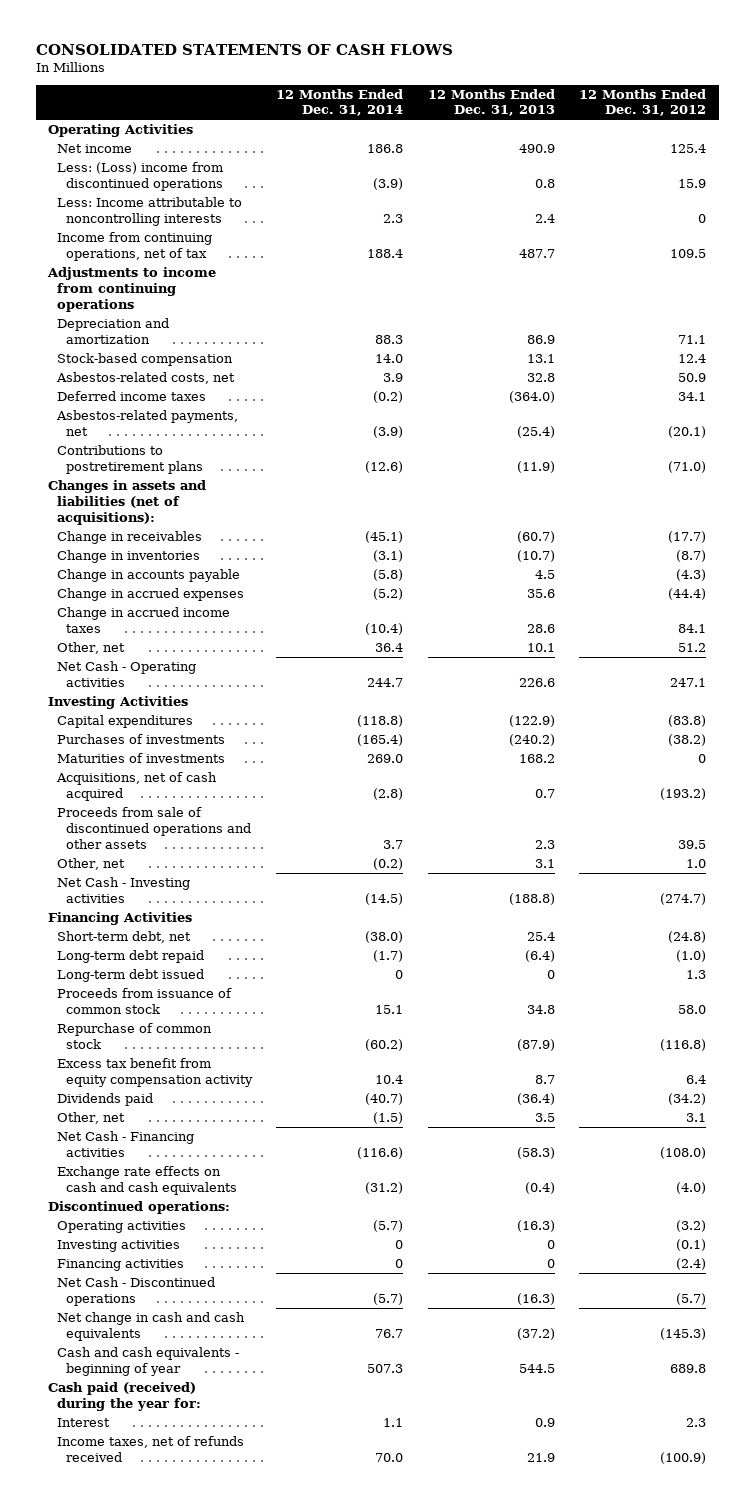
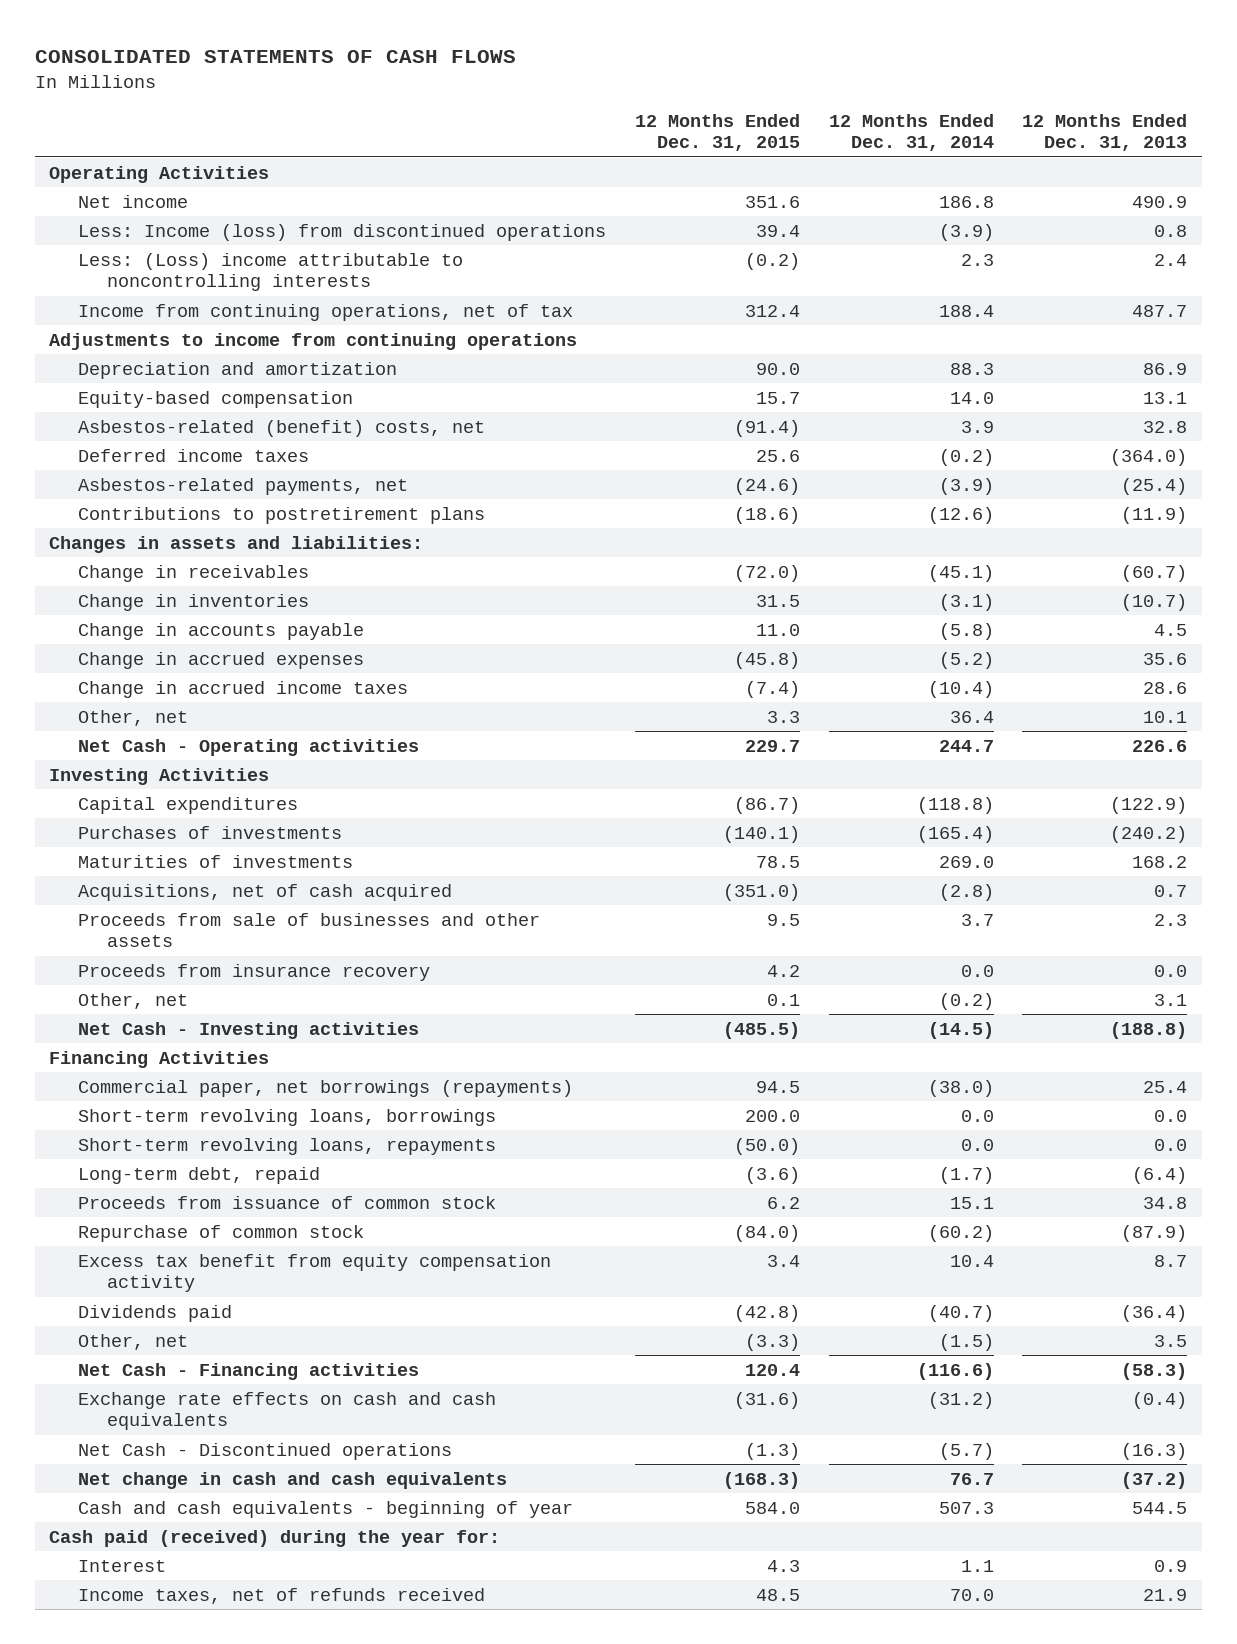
[579,88,707,117] 12 Months Ended Dec. 31, 2012 -> none
none -> [634,114,800,152] 12 Months Ended Dec. 31, 2015
[56,162,223,191] Less: (Loss) income from discontinued operations -> [78,223,607,241] Less: Income (loss) from discontinued operations
[56,197,242,226] Less: Income attributable to noncontrolling interests -> [78,252,464,291] Less: (Loss) income attributable to noncontrolling interests
[56,353,233,367] Stock-based compensation -> [78,390,354,408] Equity-based compensation
[55,372,235,385] Asbestos-related costs, net -> [78,419,486,437] Asbestos-related (benefit) costs, net
[48,480,207,525] Changes in assets and liabilities (net of acquisitions): -> [49,535,424,553] Changes in assets and liabilities:
[56,807,251,849] Proceeds from sale of discontinued operations and other assets -> [78,912,541,947] Proceeds from sale of businesses and other assets
none -> [78,963,431,981] Proceeds from insurance recovery
[56,969,204,983] Long-term debt issued -> none
[56,931,191,944] Short-term debt, net -> [78,1079,574,1097] Commercial paper, net borrowings (repayments)
none -> [78,1108,497,1126] Short-term revolving loans, borrowings
none -> [78,1137,497,1155] Short-term revolving loans, repayments
[56,950,204,964] Long-term debt repaid -> [78,1166,321,1184] Long-term debt, repaid
[48,1201,231,1215] Discontinued operations: -> none
[56,1221,186,1234] Operating activities -> none
[56,1240,180,1253] Investing activities -> none
[56,1259,184,1272] Financing activities -> none

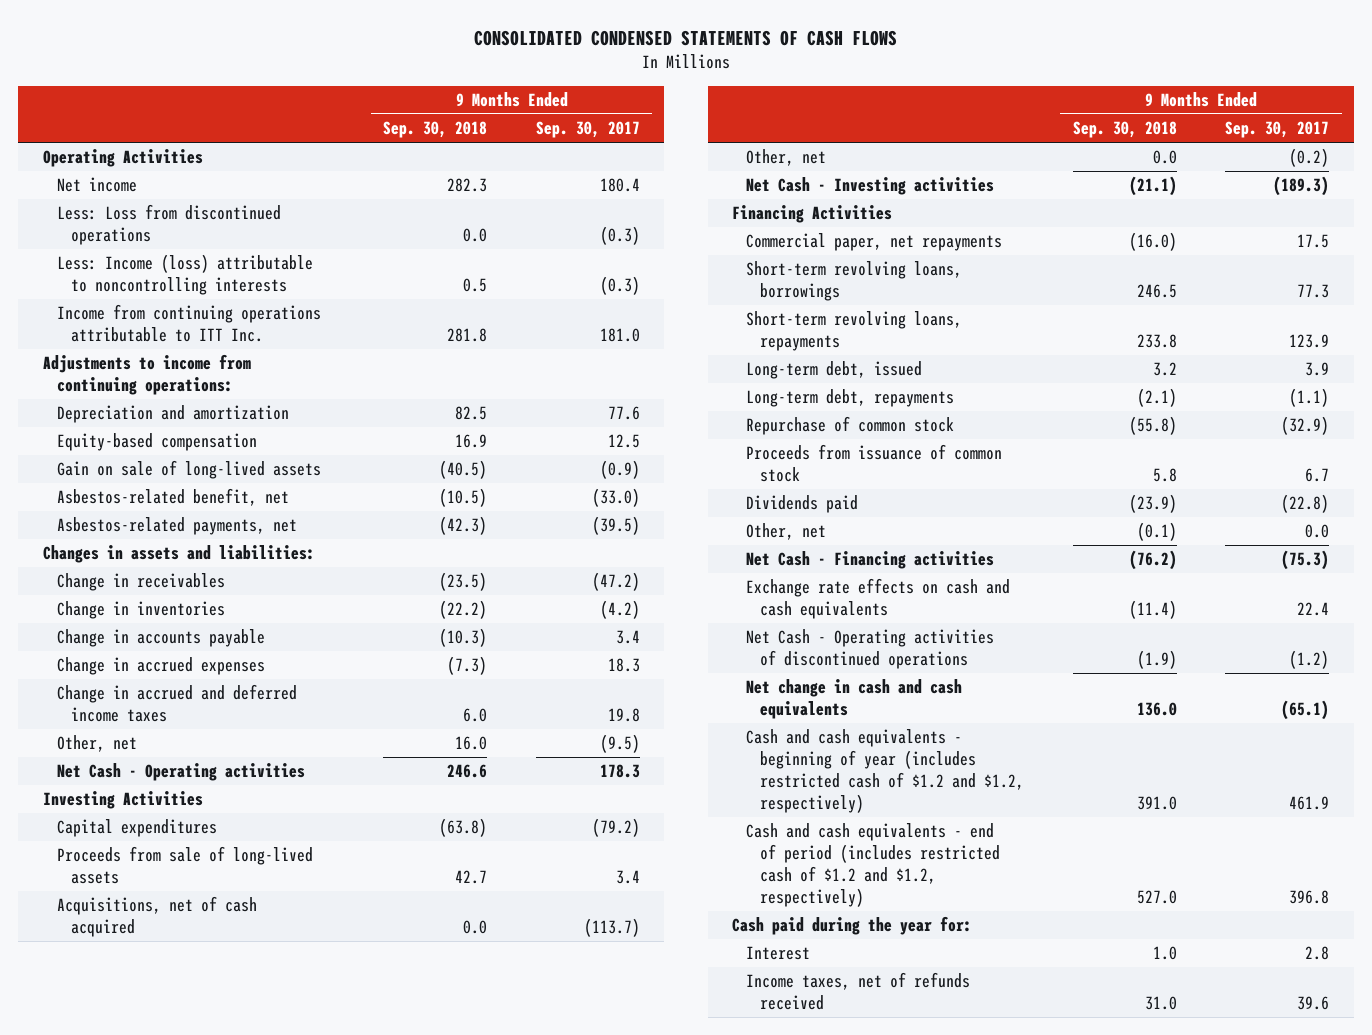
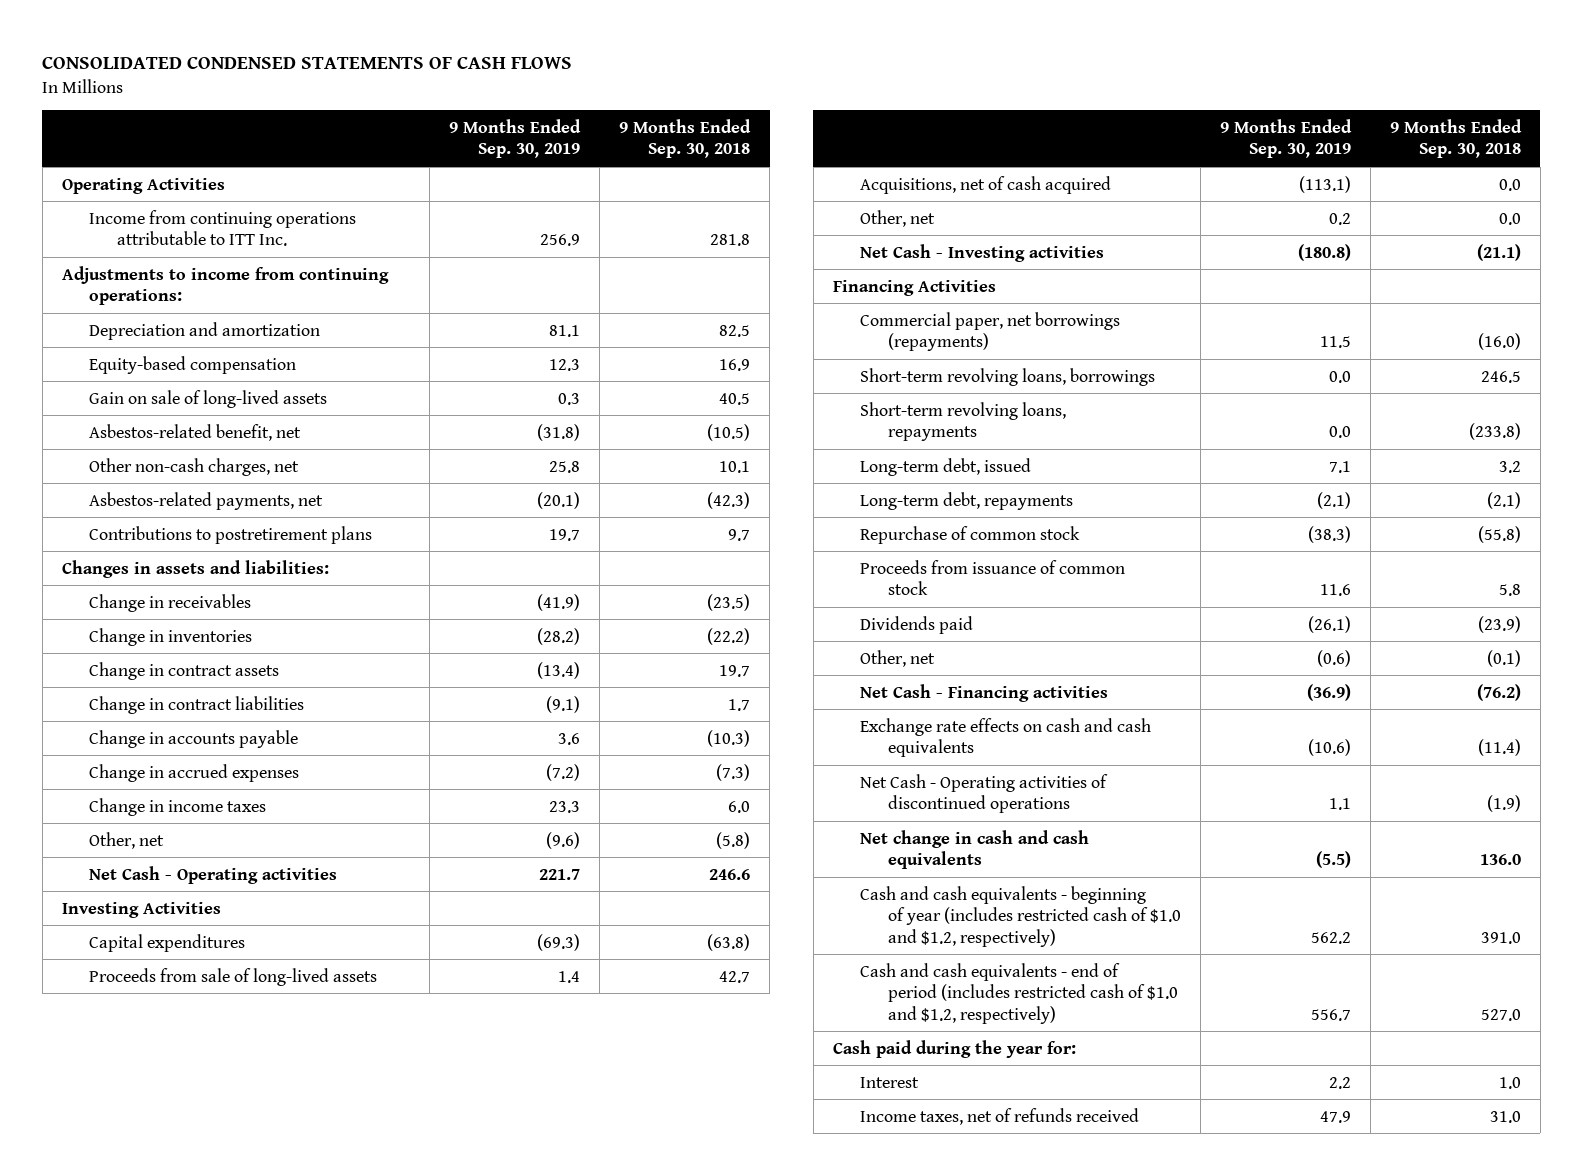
[536,121,641,139] Sep. 30, 2017 -> none
none -> [449,118,582,159] 9 Months Ended Sep. 30, 2019
[56,177,137,193] Net income -> none
[56,204,281,246] Less: Loss from discontinued operations -> none
[56,254,313,296] Less: Income (loss) attributable to noncontrolling interests -> none
[439,460,488,480] (40.5) -> [719,392,751,405] 40.5
none -> [89,457,300,476] Other non-cash charges, net
none -> [89,525,373,544] Contributions to postretirement plans
none -> [89,661,280,680] Change in contract assets
none -> [89,695,305,714] Change in contract liabilities
[56,684,297,723] Change in accrued and deferred income taxes -> [89,797,267,816] Change in income taxes
[455,736,488,751] 16.0 -> [716,831,751,849] (5.8)
[745,233,1002,252] Commercial paper, net repayments -> [860,311,1121,352] Commercial paper, net borrowings (repayments)
[1136,334,1177,349] 233.8 -> [1468,423,1521,441] (233.8)
[745,729,1024,813] Cash and cash equivalents - beginning of year (includes restricted cash of $1.2 and $1.2, respectively) -> [860,885,1181,947] Cash and cash equivalents - beginning of year (includes restricted cash of $1.0 and $1.2, respectively)
[745,823,1000,907] Cash and cash equivalents - end of period (includes restricted cash of $1.2 and $1.2, respectively) -> [860,962,1178,1024] Cash and cash equivalents - end of period (includes restricted cash of $1.0 and $1.2, respectively)

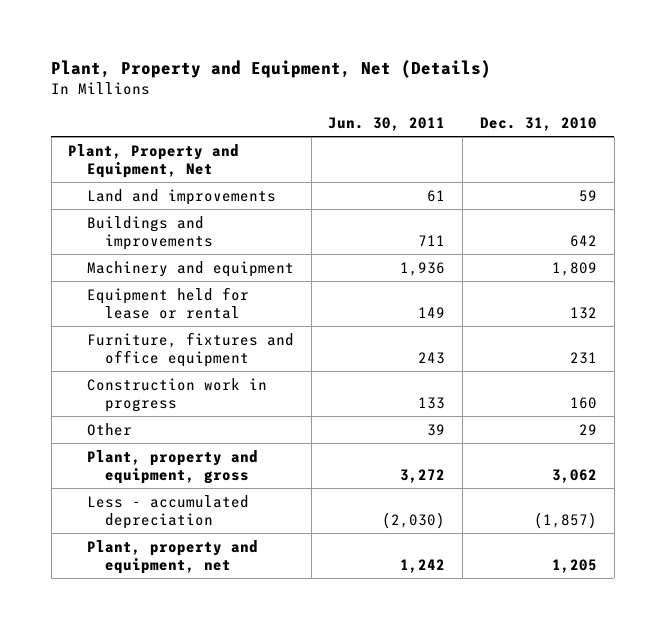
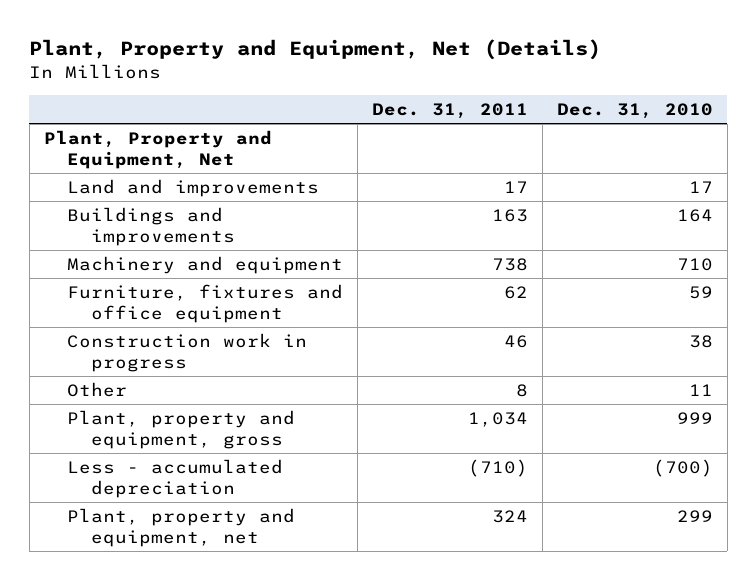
[328,117,446,132] Jun. 30, 2011 -> none
none -> [372,102,529,119] Dec. 31, 2011
[86,286,249,320] Equipment held for lease or rental -> none
[578,189,597,202] 59 -> [688,181,713,194] 17
[569,235,597,248] 642 -> [676,209,713,223] 164
[551,261,597,276] 1,809 -> [676,258,713,272] 710
[569,352,597,365] 231 -> [688,286,713,300] 59
[569,397,597,410] 160 -> [688,335,713,349] 38
[578,423,597,435] 29 -> [688,384,713,397] 11
[551,469,597,484] 3,062 -> [676,412,713,425] 999
[533,512,597,530] (1,857) -> [652,459,713,478] (700)
[551,559,597,574] 1,205 -> [676,510,713,523] 299

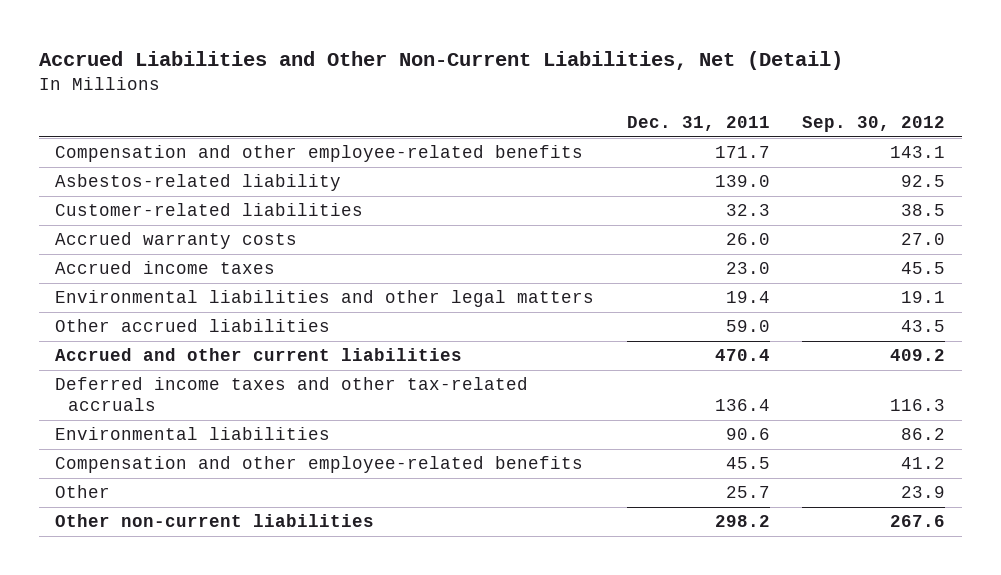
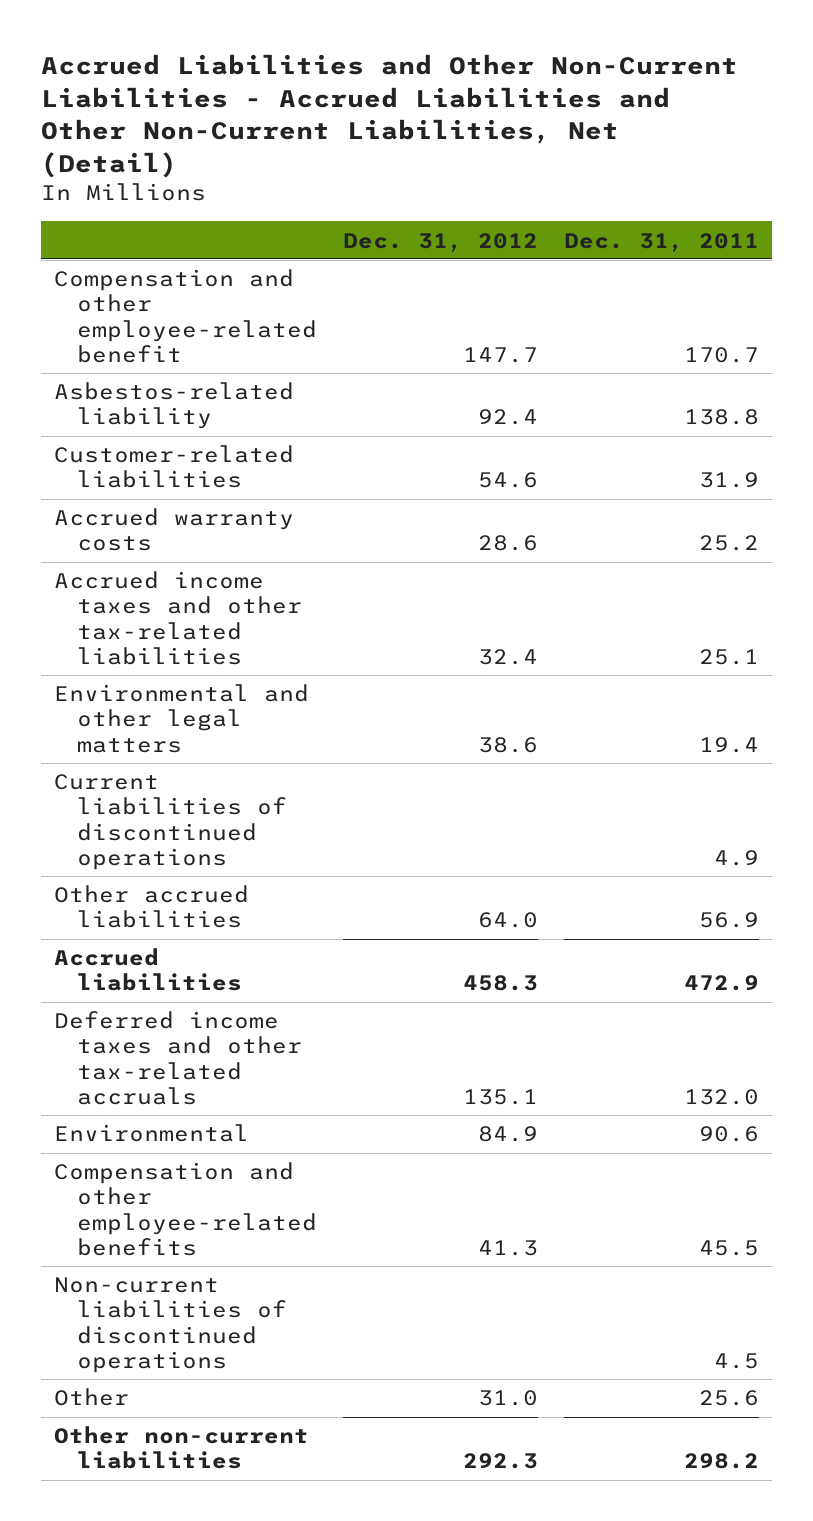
[38,51,843,71] Accrued Liabilities and Other Non-Current Liabilities, Net (Detail) -> [41,54,739,178] Accrued Liabilities and Other Non-Current Liabilities - Accrued Liabilities and Other Non-Current Liabilities, Net (Detail)
[802,116,946,133] Sep. 30, 2012 -> none
none -> [343,232,539,252] Dec. 31, 2012
[55,348,463,362] Accrued and other current liabilities -> none
[55,145,584,163] Compensation and other employee-related benefits -> [54,269,318,363] Compensation and other employee-related benefit
[714,146,770,159] 171.7 -> [683,346,759,363] 170.7
[714,175,770,188] 139.0 -> [683,409,759,426] 138.8
[725,204,770,217] 32.3 -> [698,472,759,489] 31.9
[725,233,770,246] 26.0 -> [698,535,759,552] 25.2
[55,261,276,275] Accrued income taxes -> [54,571,303,665] Accrued income taxes and other tax-related liabilities
[725,262,770,275] 23.0 -> [698,648,759,665] 25.1
[55,290,595,308] Environmental liabilities and other legal matters -> [54,684,310,753] Environmental and other legal matters
none -> [54,774,288,870] Current liabilities of discontinued operations
[725,320,770,333] 59.0 -> [698,912,759,929] 56.9
none -> [54,948,243,992] Accrued liabilities
[714,399,770,412] 136.4 -> [683,1088,759,1105] 132.0
[55,427,331,441] Environmental liabilities -> [54,1124,250,1143] Environmental
none -> [54,1277,288,1373] Non-current liabilities of discontinued operations
[725,486,770,499] 25.7 -> [698,1390,759,1407] 25.6

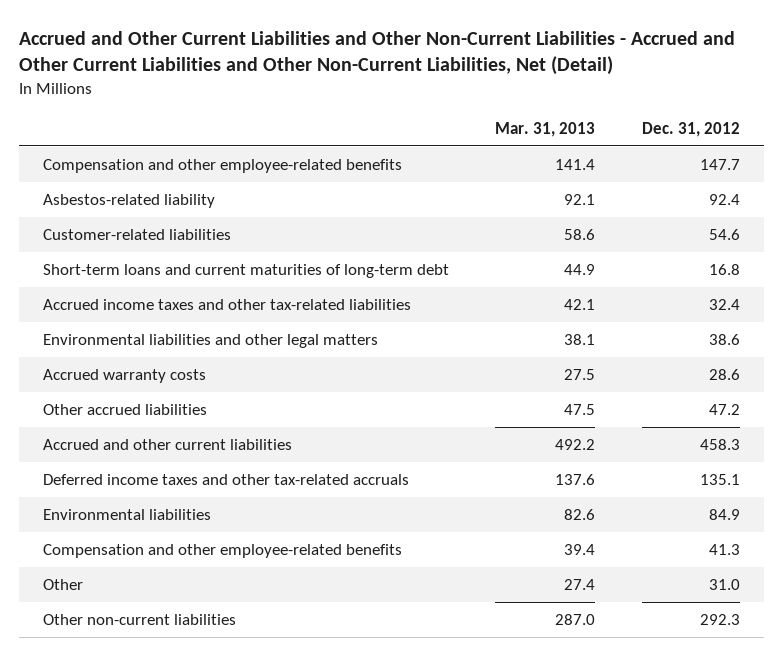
[41,54,739,178] Accrued Liabilities and Other Non-Current Liabilities - Accrued Liabilities and Other Non-Current Liabilities, Net (Detail) -> [19,31,736,76] Accrued and Other Current Liabilities and Other Non-Current Liabilities - Accrued and Other Current Liabilities and Other Non-Current Liabilities, Net (Detail)
[563,232,759,252] Dec. 31, 2011 -> none
none -> [495,121,596,137] Mar. 31, 2013
[54,269,318,363] Compensation and other employee-related benefit -> [42,158,402,173] Compensation and other employee-related benefits
none -> [42,263,449,278] Short-term loans and current maturities of long-term debt
[54,774,288,870] Current liabilities of discontinued operations -> none
[54,684,310,753] Environmental and other legal matters -> [42,333,378,348] Environmental liabilities and other legal matters
[54,508,295,552] Accrued warranty costs -> [42,368,206,383] Accrued warranty costs
[478,912,539,929] 64.0 -> [709,403,741,415] 47.2
[54,948,243,992] Accrued liabilities -> [42,438,292,450] Accrued and other current liabilities
[54,1124,250,1143] Environmental -> [42,508,211,520] Environmental liabilities
[54,1277,288,1373] Non-current liabilities of discontinued operations -> none

